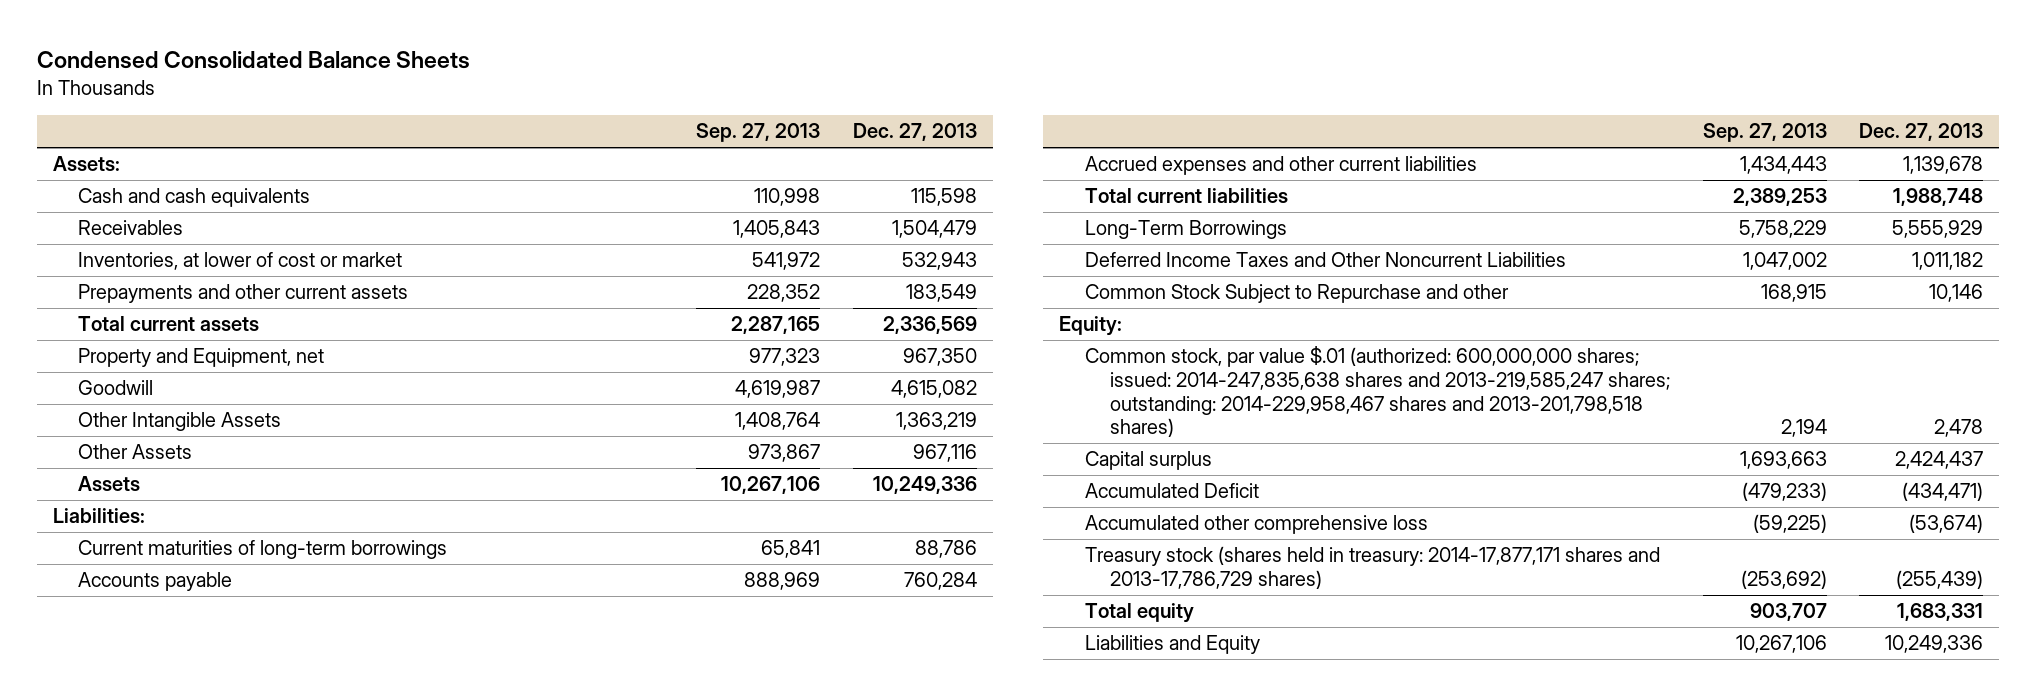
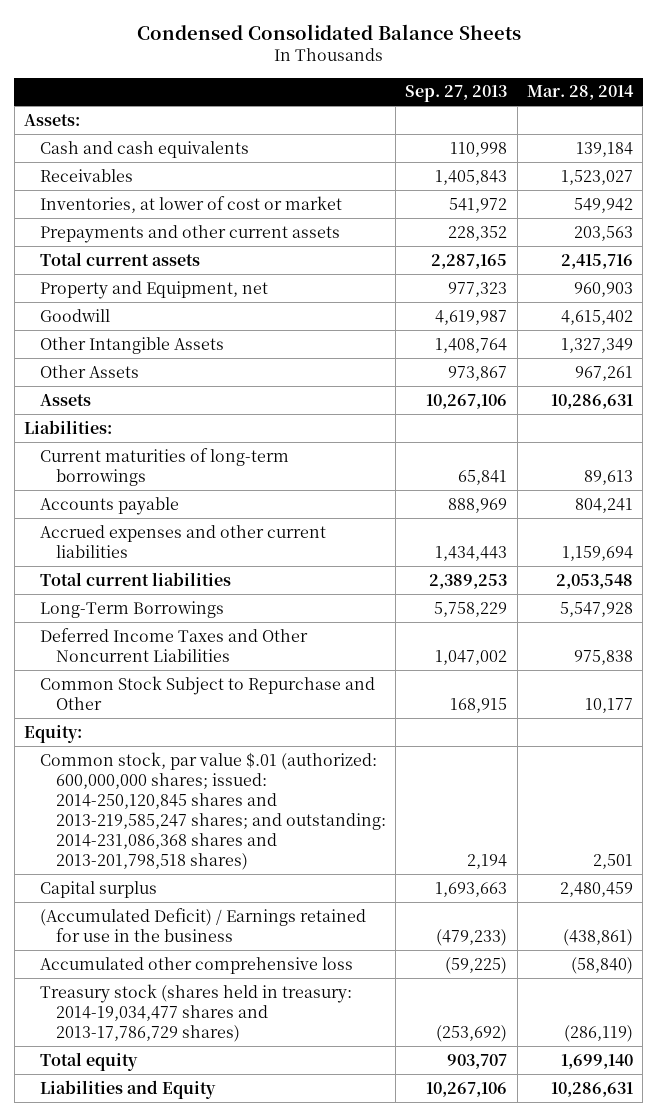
[852,123,977,142] Dec. 27, 2013 -> none
none -> [527,85,635,101] Mar. 28, 2014
[1084,284,1509,304] Common Stock Subject to Repurchase and other -> [40,675,376,710] Common Stock Subject to Repurchase and Other
[1084,346,1671,438] Common stock, par value $.01 (authorized: 600,000,000 shares; issued: 2014-247,835,638 shares and 2013-219,585,247 shares; outstanding: 2014-229,958,467 shares and 2013-201,798,518 shares) -> [40,751,386,871] Common stock, par value $.01 (authorized: 600,000,000 shares; issued: 2014-250,120,845 shares and 2013-219,585,247 shares; and outstanding: 2014-231,086,368 shares and 2013-201,798,518 shares)
[1084,483,1259,499] Accumulated Deficit -> [40,907,367,942] (Accumulated Deficit) / Earnings retained for use in the business
[1084,546,1660,590] Treasury stock (shares held in treasury: 2014-17,877,171 shares and 2013-17,786,729 shares) -> [40,983,353,1042] Treasury stock (shares held in treasury: 2014-19,034,477 shares and 2013-17,786,729 shares)

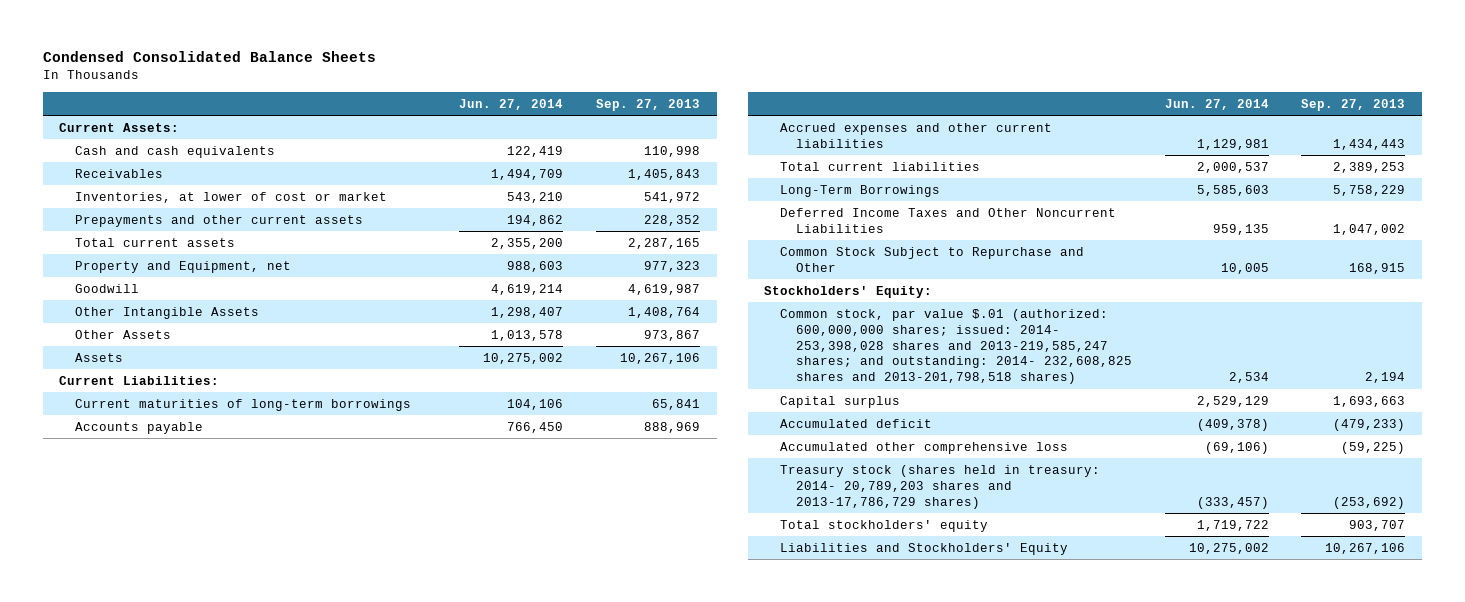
[527,85,635,101] Mar. 28, 2014 -> none
none -> [459,98,564,110] Jun. 27, 2014
[24,113,81,126] Assets: -> [59,122,180,132] Current Assets:
[24,419,113,434] Liabilities: -> [59,375,220,385] Current Liabilities:
[24,724,83,743] Equity: -> [764,285,933,298] Stockholders' Equity:
[40,751,386,871] Common stock, par value $.01 (authorized: 600,000,000 shares; issued: 2014-250,120,845 shares and 2013-219,585,247 shares; and outstanding: 2014-231,086,368 shares and 2013-201,798,518 shares) -> [780,308,1133,385] Common stock, par value $.01 (authorized: 600,000,000 shares; issued: 2014- 253,398,028 shares and 2013-219,585,247 shares; and outstanding: 2014- 232,608,825 shares and 2013-201,798,518 shares)
[40,907,367,942] (Accumulated Deficit) / Earnings retained for use in the business -> [780,418,933,428] Accumulated deficit
[40,983,353,1042] Treasury stock (shares held in treasury: 2014-19,034,477 shares and 2013-17,786,729 shares) -> [780,464,1101,509] Treasury stock (shares held in treasury: 2014- 20,789,203 shares and 2013-17,786,729 shares)
[40,1051,139,1071] Total equity -> [780,519,989,532] Total stockholders' equity
[40,1079,217,1099] Liabilities and Equity -> [780,542,1069,555] Liabilities and Stockholders' Equity

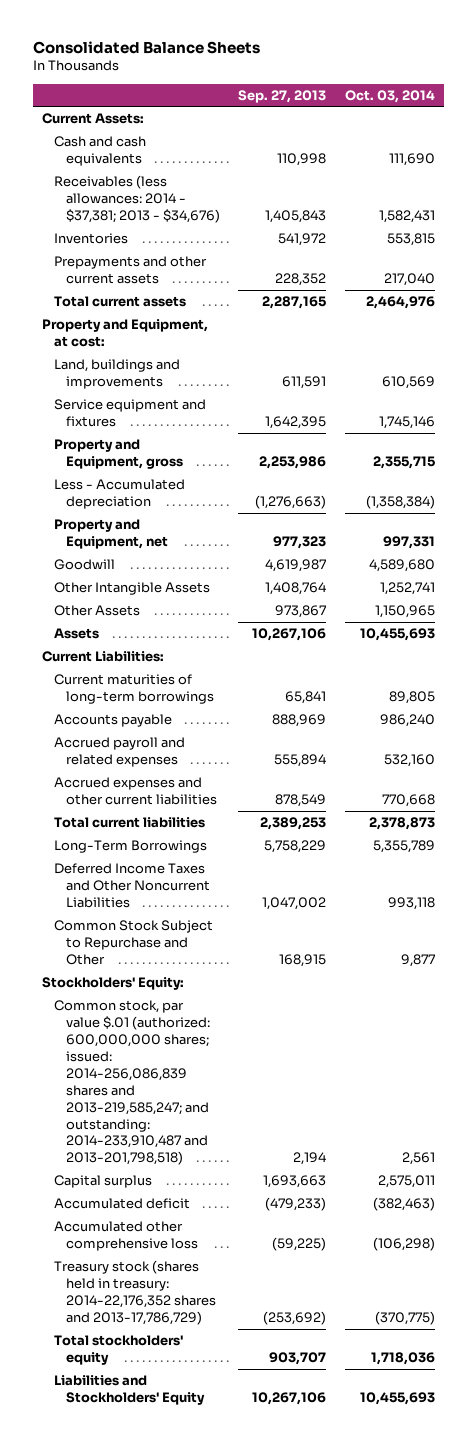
[42,51,376,63] Condensed Consolidated Balance Sheets -> [32,40,260,54] Consolidated Balance Sheets
[459,98,564,110] Jun. 27, 2014 -> none
none -> [344,89,435,103] Oct. 03, 2014
[74,168,163,178] Receivables -> [53,175,220,224] Receivables (less allowances: 2014 - $37,381; 2013 - $34,676)
[74,191,387,203] Inventories, at lower of cost or market -> [53,233,128,245] Inventories
none -> [41,319,208,348] Property and Equipment, at cost:
none -> [53,359,180,390] Land, buildings and improvements
none -> [53,399,206,428] Service equipment and fixtures
none -> [53,439,183,470] Property and Equipment, gross
none -> [53,479,185,510] Less - Accumulated depreciation
none -> [53,737,185,768] Accrued payroll and related expenses
[1333,138,1406,150] 1,434,443 -> [275,794,327,808] 878,549
[780,308,1133,385] Common stock, par value $.01 (authorized: 600,000,000 shares; issued: 2014- 253,398,028 shares and 2013-219,585,247 shares; and outstanding: 2014- 232,608,825 shares and 2013-201,798,518 shares) -> [53,1000,210,1166] Common stock, par value $.01 (authorized: 600,000,000 shares; issued: 2014-256,086,839 shares and 2013-219,585,247; and outstanding: 2014-233,910,487 and 2013-201,798,518)
[780,464,1101,509] Treasury stock (shares held in treasury: 2014- 20,789,203 shares and 2013-17,786,729 shares) -> [53,1260,216,1325] Treasury stock (shares held in treasury: 2014-22,176,352 shares and 2013-17,786,729)

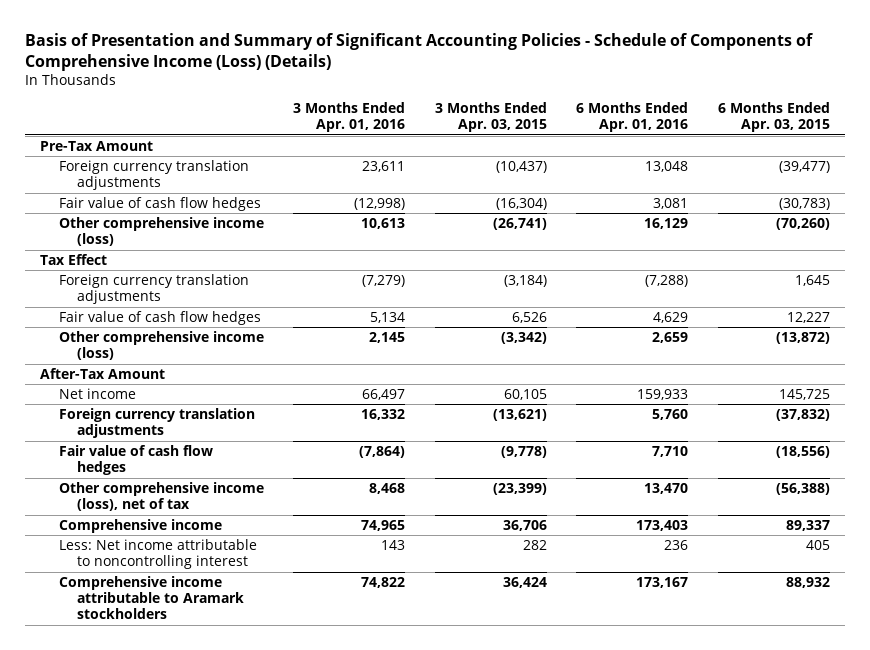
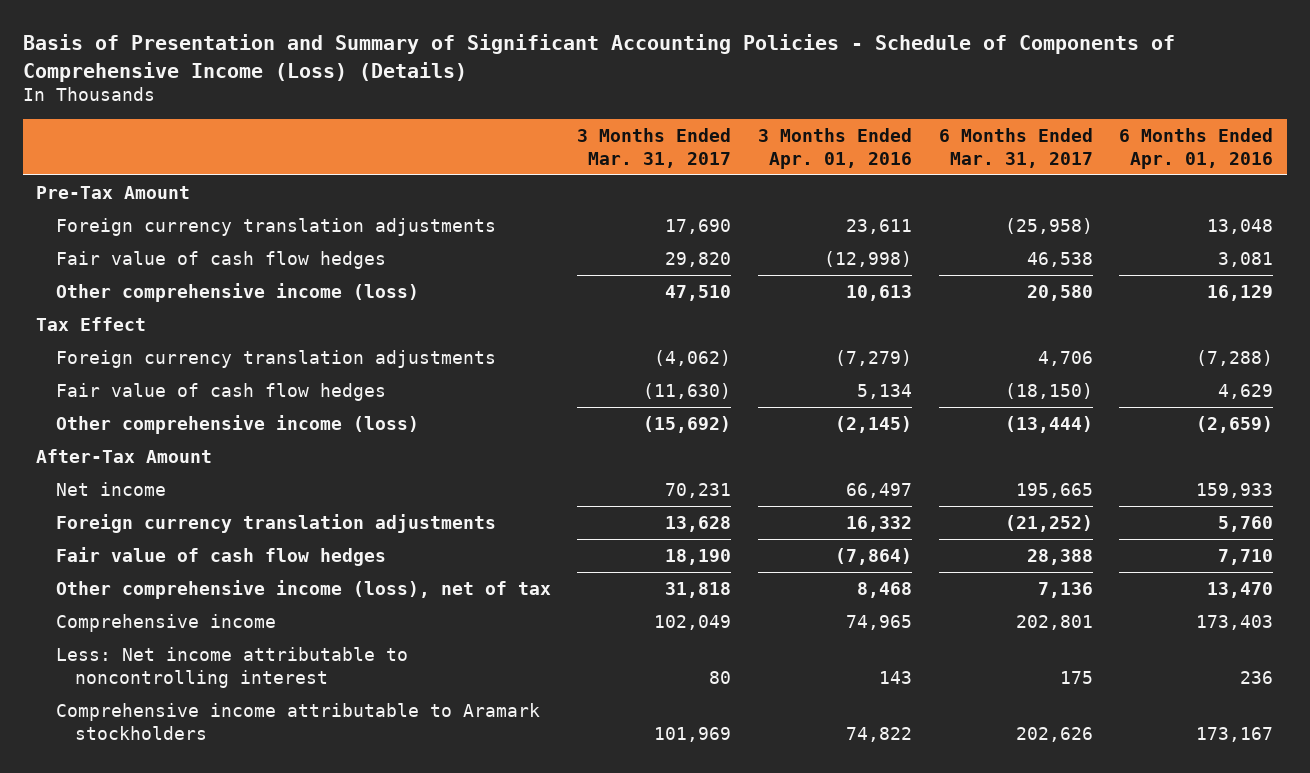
[434,102,547,133] 3 Months Ended Apr. 03, 2015 -> none
[717,102,830,133] 6 Months Ended Apr. 03, 2015 -> none
none -> [577,127,732,168] 3 Months Ended Mar. 31, 2017
none -> [938,127,1093,168] 6 Months Ended Mar. 31, 2017
[369,331,406,343] 2,145 -> [834,416,912,434] (2,145)
[652,331,689,343] 2,659 -> [1196,416,1274,434] (2,659)

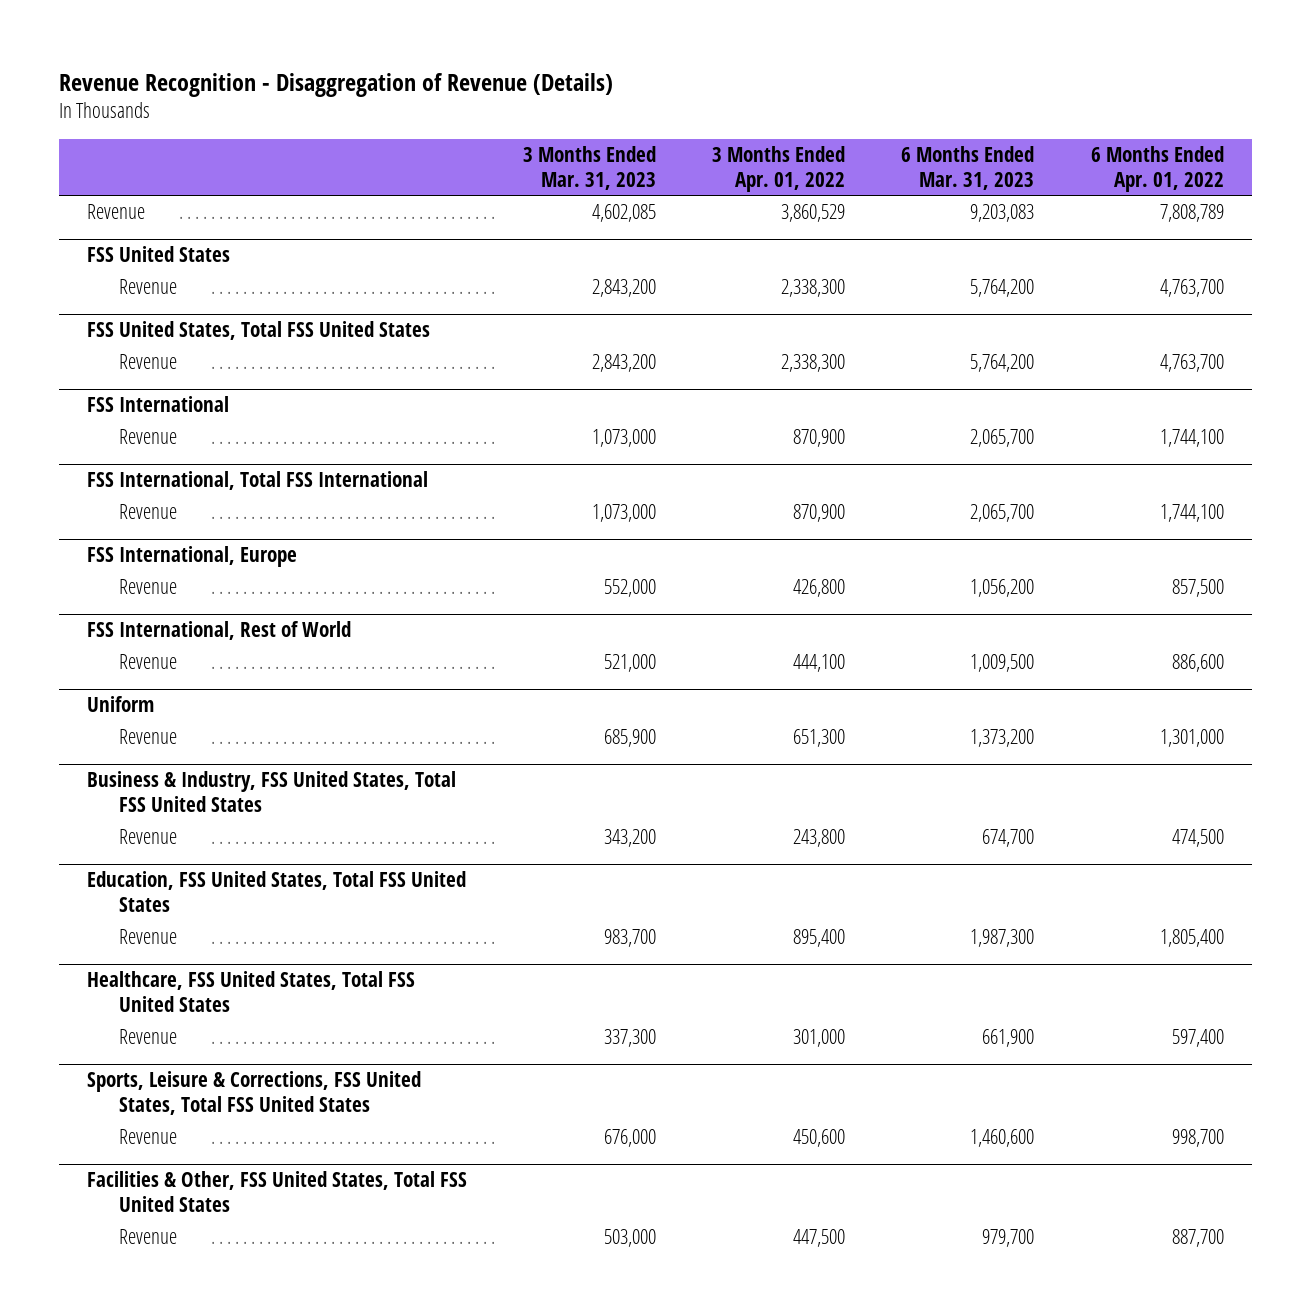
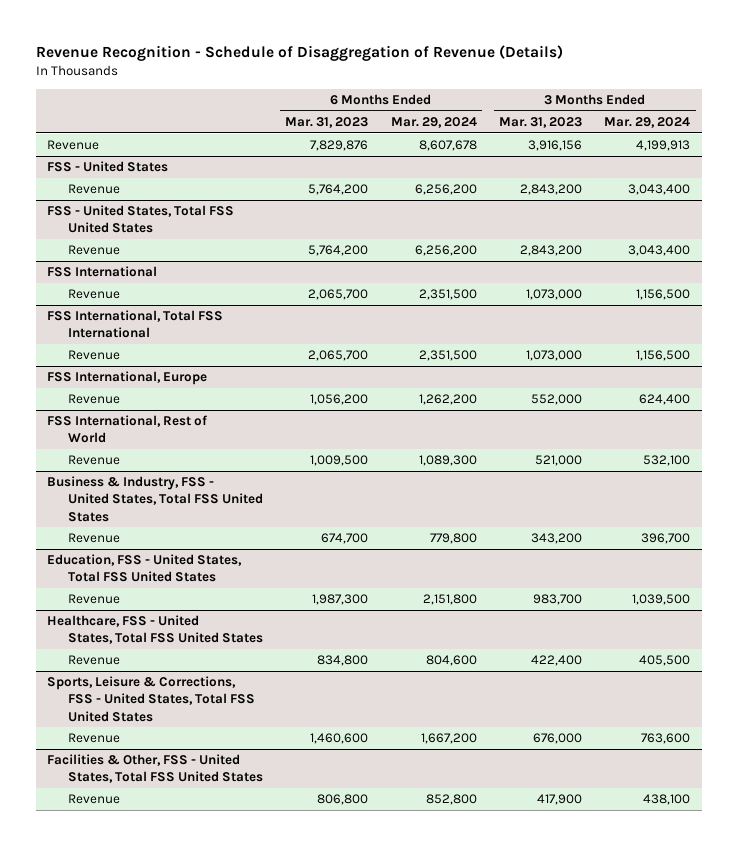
[59,72,614,97] Revenue Recognition - Disaggregation of Revenue (Details) -> [35,44,563,61] Revenue Recognition - Schedule of Disaggregation of Revenue (Details)
[712,145,846,192] 3 Months Ended Apr. 01, 2022 -> none
[1090,145,1224,192] 6 Months Ended Apr. 01, 2022 -> none
none -> [390,116,477,128] Mar. 29, 2024
none -> [604,116,691,128] Mar. 29, 2024
[592,203,657,222] 4,602,085 -> [528,140,583,152] 3,916,156
[970,203,1035,222] 9,203,083 -> [310,140,369,152] 7,829,876
[87,246,231,263] FSS United States -> [46,161,168,173] FSS - United States
[87,321,431,341] FSS United States, Total FSS United States -> [46,205,234,234] FSS - United States, Total FSS United States
[87,696,155,713] Uniform -> none
[119,728,178,744] Revenue -> none
[87,771,457,813] Business & Industry, FSS United States, Total FSS United States -> [46,476,264,522] Business & Industry, FSS - United States, Total FSS United States
[87,871,467,913] Education, FSS United States, Total FSS United States -> [46,554,242,583] Education, FSS - United States, Total FSS United States
[87,971,416,1013] Healthcare, FSS United States, Total FSS United States -> [46,615,264,645] Healthcare, FSS - United States, Total FSS United States
[604,1028,657,1047] 337,300 -> [531,655,583,667] 422,400
[982,1028,1035,1047] 661,900 -> [317,655,369,667] 834,800
[87,1071,422,1116] Sports, Leisure & Corrections, FSS United States, Total FSS United States -> [46,676,256,722] Sports, Leisure & Corrections, FSS - United States, Total FSS United States
[87,1171,468,1213] Facilities & Other, FSS United States, Total FSS United States -> [46,754,264,784] Facilities & Other, FSS - United States, Total FSS United States
[604,1228,657,1247] 503,000 -> [537,794,583,806] 417,900
[982,1228,1035,1247] 979,700 -> [317,794,369,806] 806,800

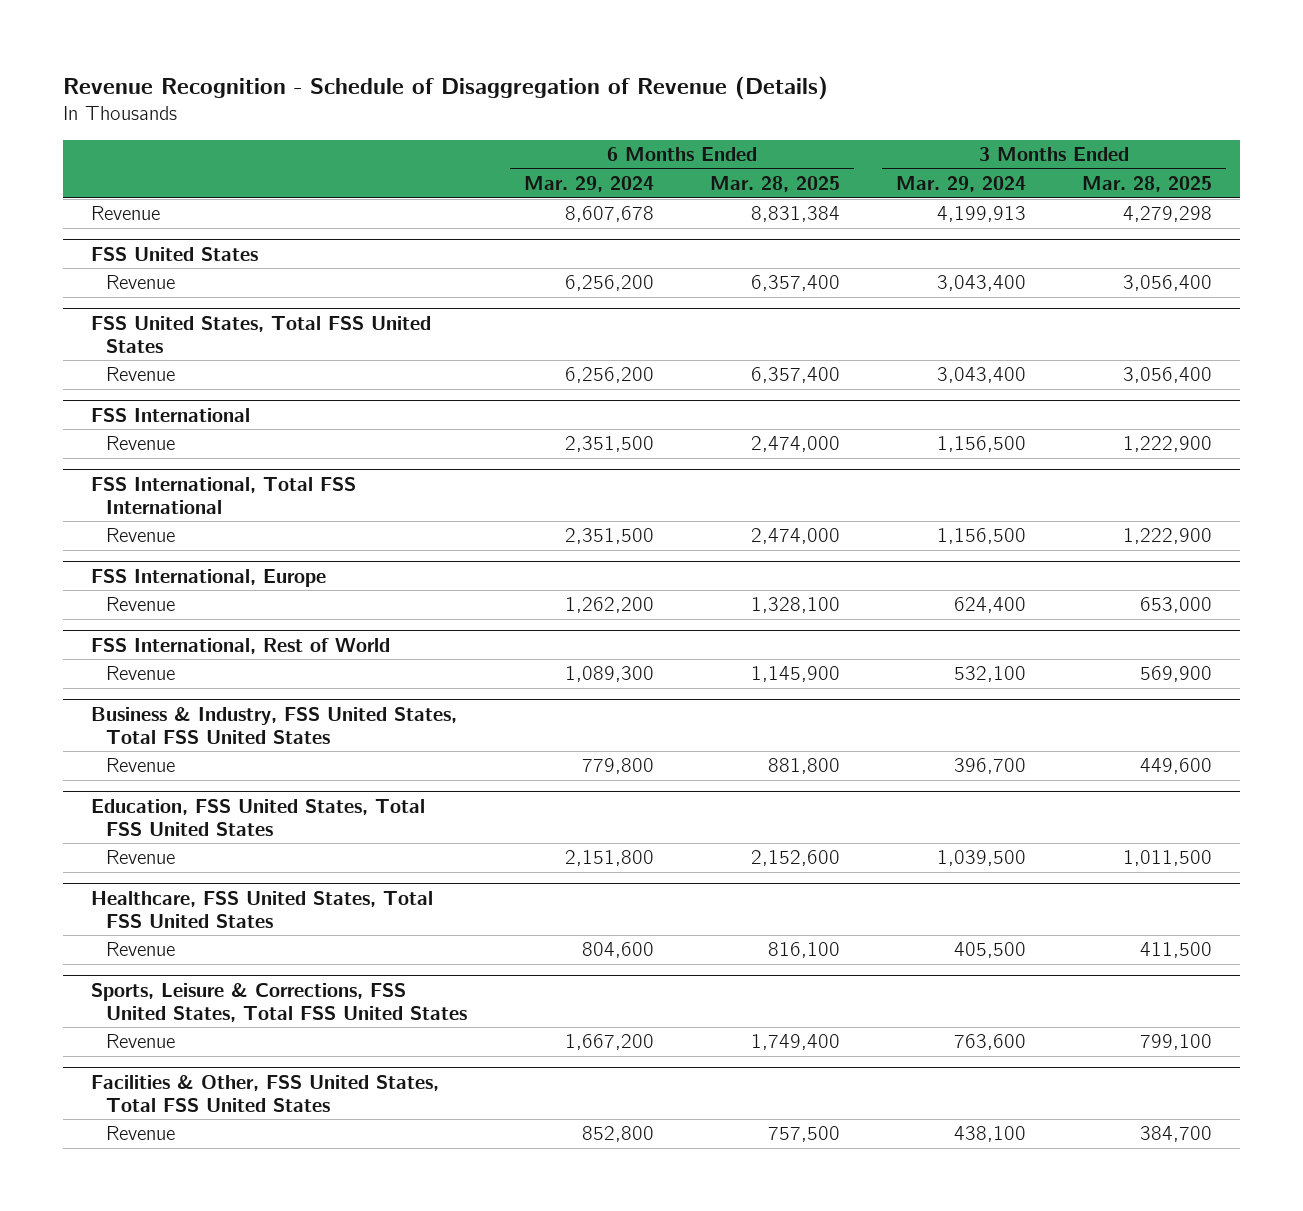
[285,116,369,128] Mar. 31, 2023 -> none
[499,116,583,128] Mar. 31, 2023 -> none
none -> [709,175,840,192] Mar. 28, 2025
none -> [1082,175,1213,192] Mar. 28, 2025
[46,161,168,173] FSS - United States -> [90,246,258,261] FSS United States
[46,205,234,234] FSS - United States, Total FSS United States -> [90,315,431,353] FSS United States, Total FSS United States
[46,476,264,522] Business & Industry, FSS - United States, Total FSS United States -> [90,706,457,744] Business & Industry, FSS United States, Total FSS United States
[46,554,242,583] Education, FSS - United States, Total FSS United States -> [90,798,425,836] Education, FSS United States, Total FSS United States
[46,615,264,645] Healthcare, FSS - United States, Total FSS United States -> [90,890,433,928] Healthcare, FSS United States, Total FSS United States
[46,676,256,722] Sports, Leisure & Corrections, FSS - United States, Total FSS United States -> [90,982,468,1022] Sports, Leisure & Corrections, FSS United States, Total FSS United States
[46,754,264,784] Facilities & Other, FSS - United States, Total FSS United States -> [90,1074,439,1112] Facilities & Other, FSS United States, Total FSS United States

